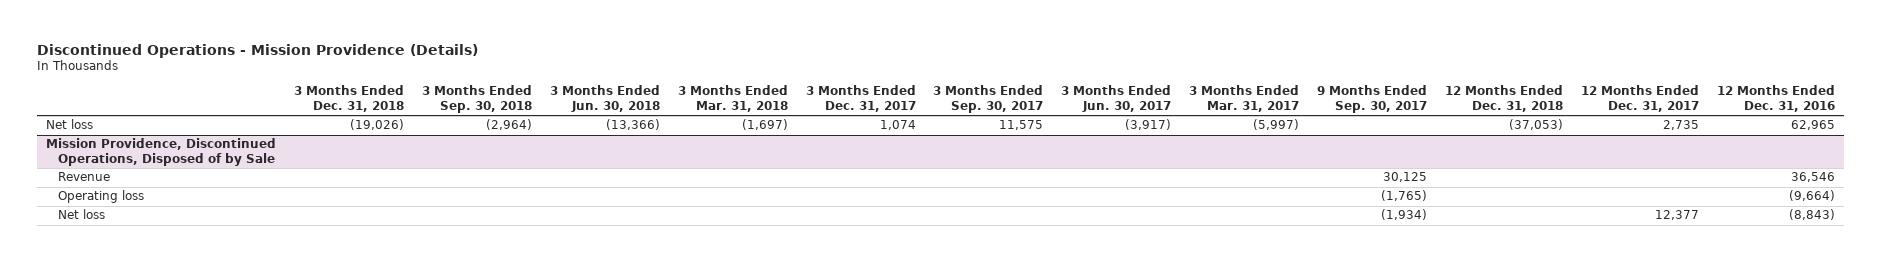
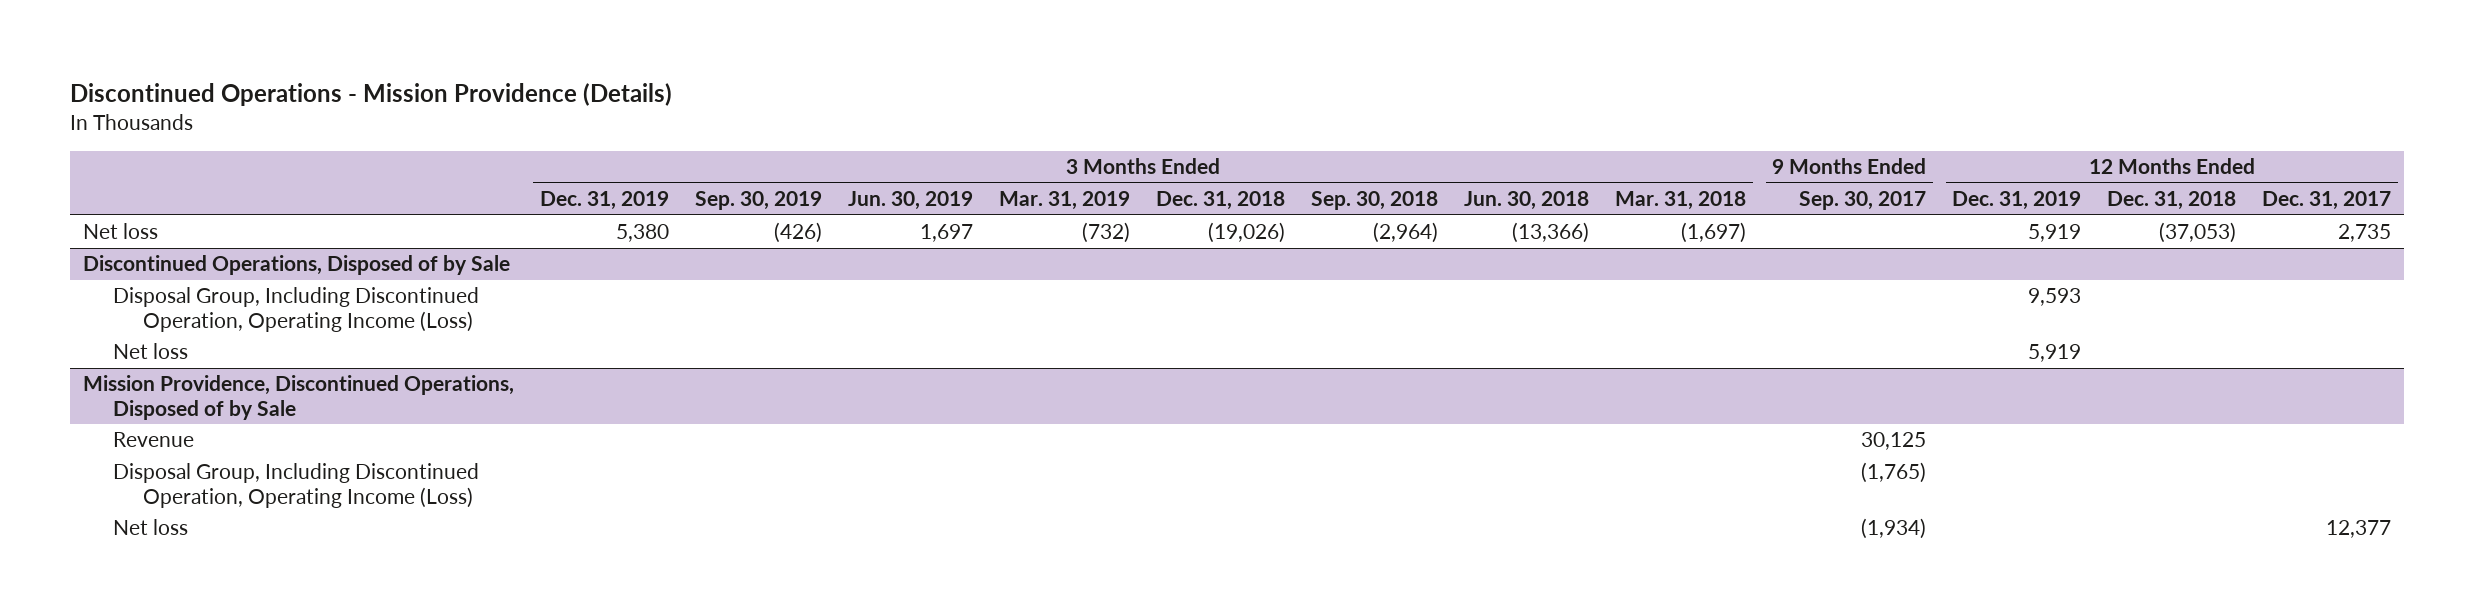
[805,85,916,113] 3 Months Ended Dec. 31, 2017 -> none
[933,85,1044,114] 3 Months Ended Sep. 30, 2017 -> none
[1061,85,1172,113] 3 Months Ended Jun. 30, 2017 -> none
[1189,85,1300,113] 3 Months Ended Mar. 31, 2017 -> none
[1716,85,1835,113] 12 Months Ended Dec. 31, 2016 -> none
none -> [539,191,669,211] Dec. 31, 2019
none -> [695,191,823,211] Sep. 30, 2019
none -> [848,191,974,211] Jun. 30, 2019
none -> [999,191,1131,211] Mar. 31, 2019
none -> [1952,191,2082,211] Dec. 31, 2019
none -> [82,255,510,276] Discontinued Operations, Disposed of by Sale
none -> [112,287,479,332] Disposal Group, Including Discontinued Operation, Operating Income (Loss)
none -> [112,343,188,360] Net loss
[58,190,145,204] Operating loss -> [112,463,479,508] Disposal Group, Including Discontinued Operation, Operating Income (Loss)

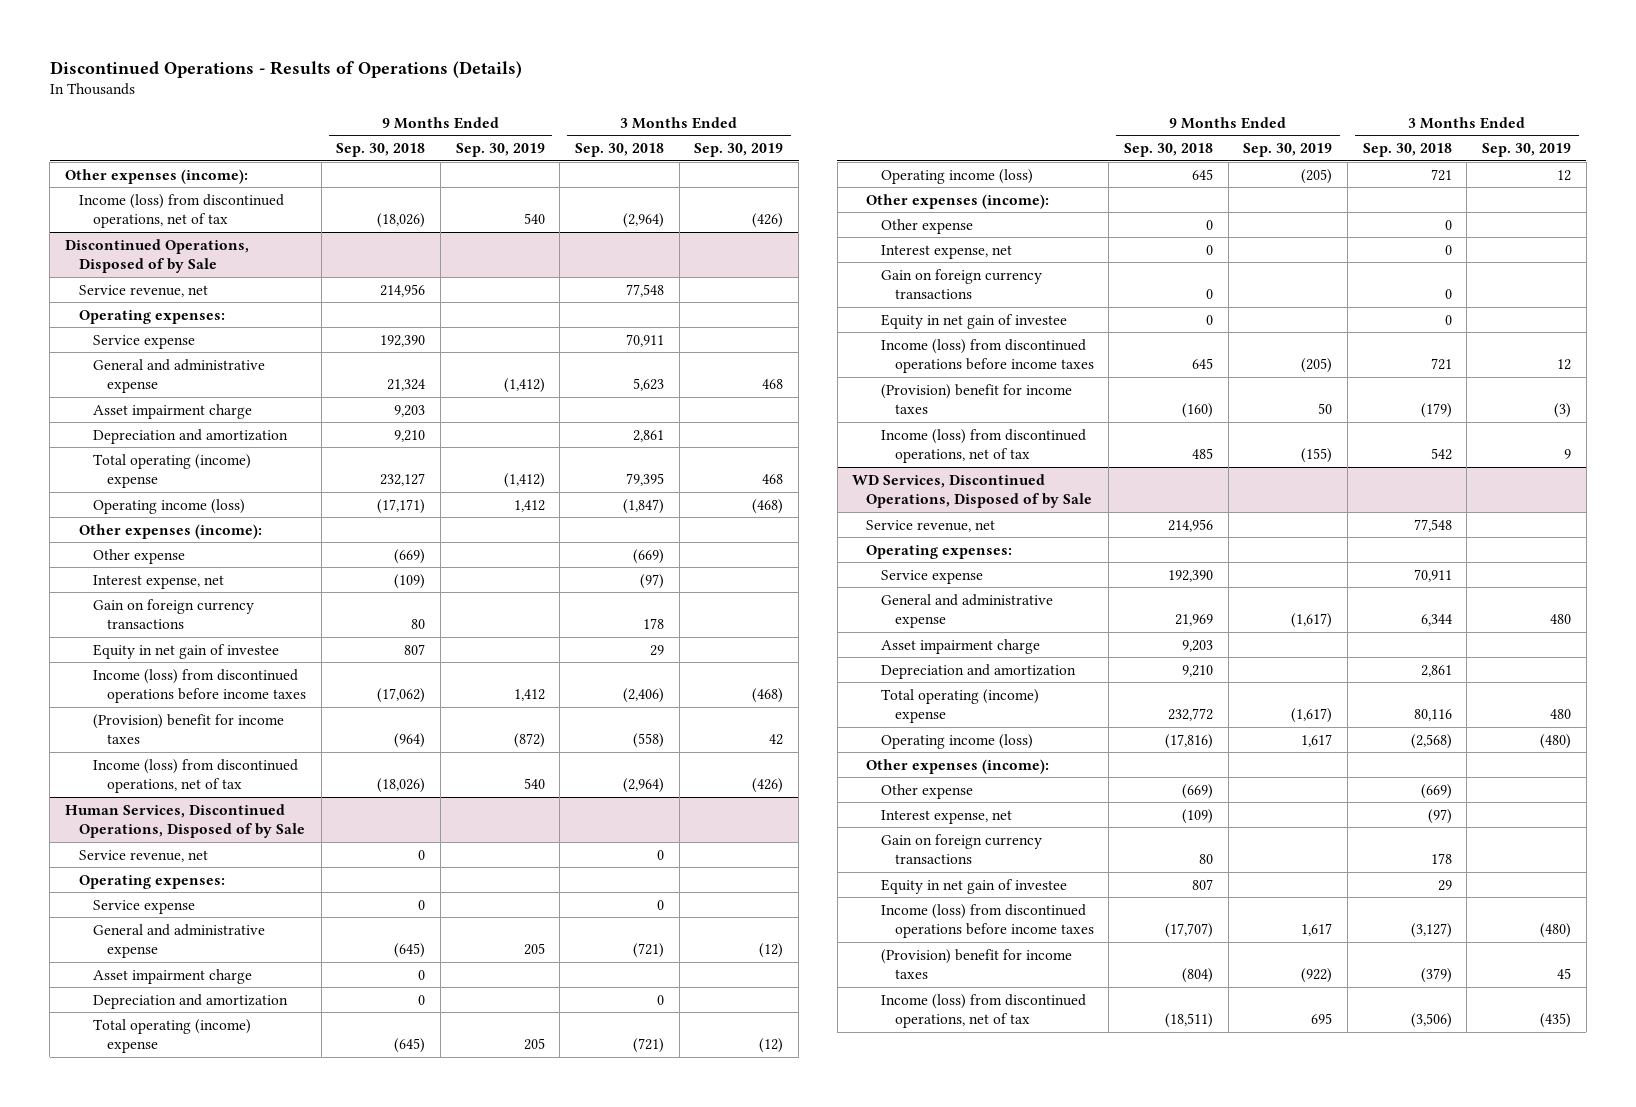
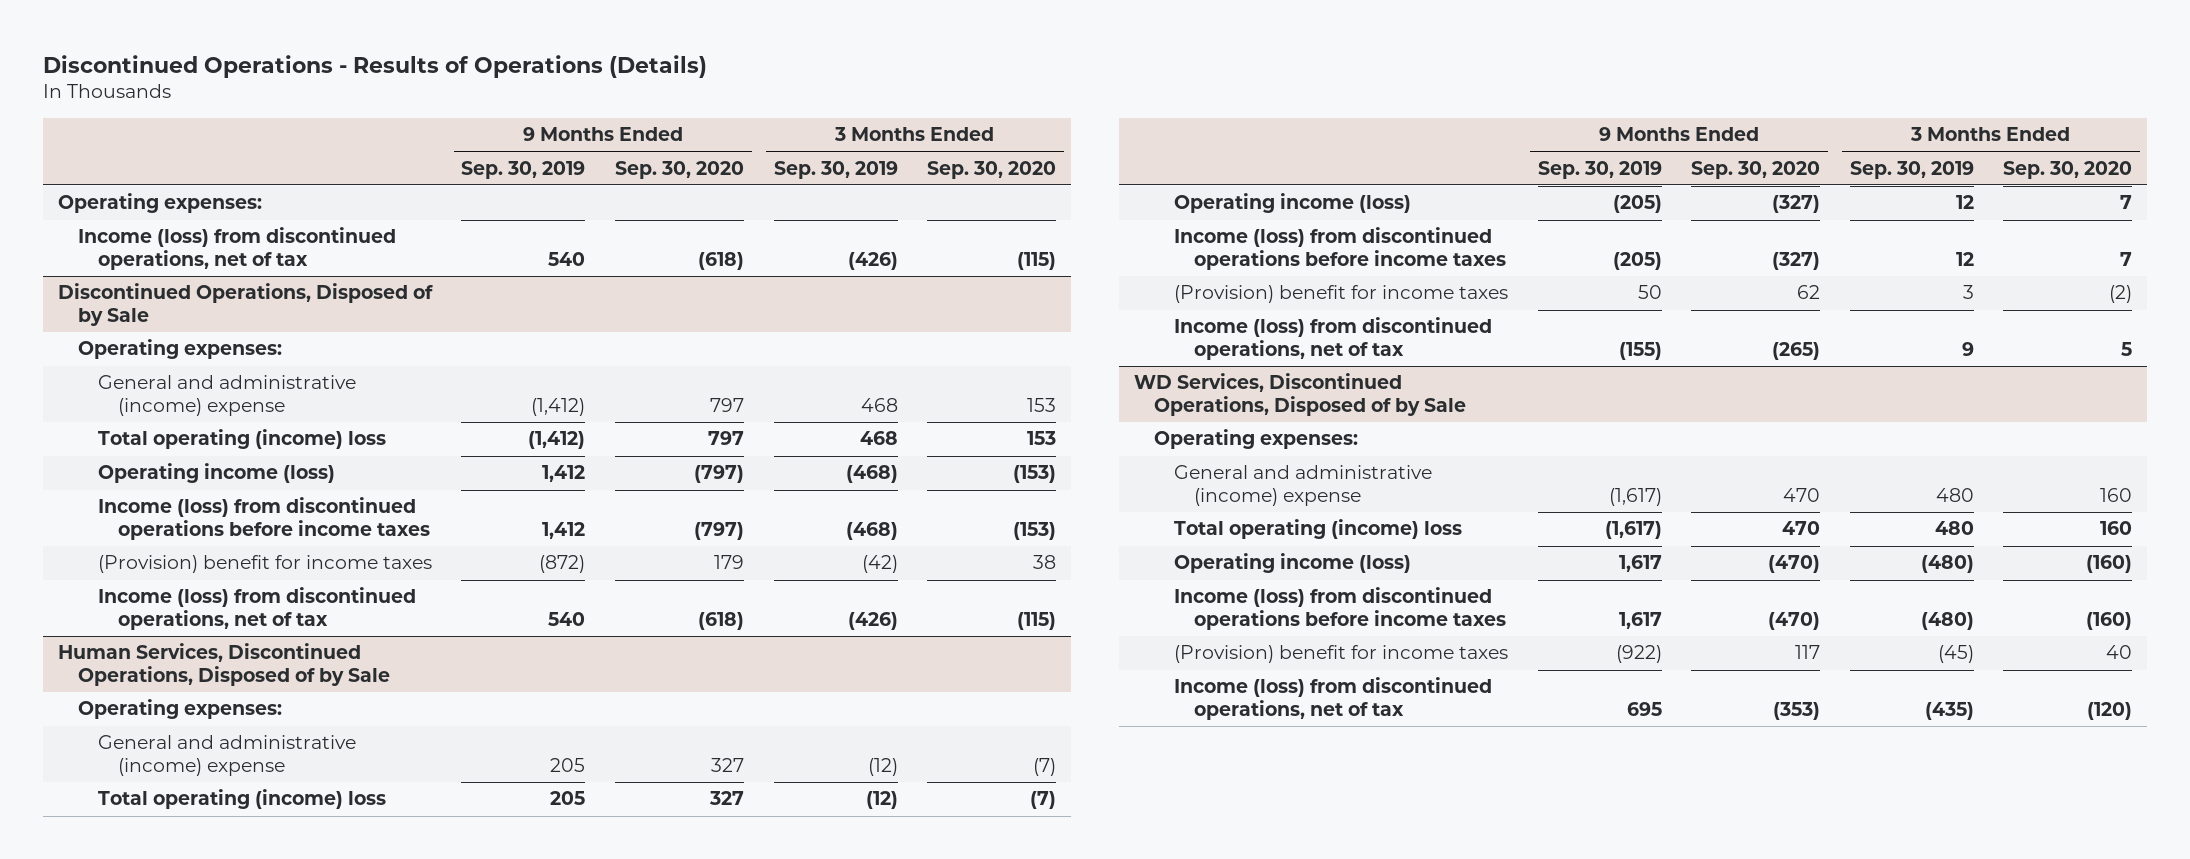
[336,142,426,157] Sep. 30, 2018 -> none
[575,142,665,157] Sep. 30, 2018 -> none
none -> [615,160,745,179] Sep. 30, 2020
none -> [927,160,1057,179] Sep. 30, 2020
[64,168,248,184] Other expenses (income): -> none
none -> [57,193,262,214] Operating expenses:
[78,284,208,297] Service revenue, net -> none
[92,334,195,349] Service expense -> none
[92,403,252,419] Asset impairment charge -> none
[92,428,288,444] Depreciation and amortization -> none
[92,358,265,394] General and administrative expense -> [97,375,356,417] General and administrative (income) expense
[92,453,251,489] Total operating (income) expense -> [97,429,386,450] Total operating (income) loss
[78,523,262,539] Other expenses (income): -> none
[92,548,185,564] Other expense -> none
[92,574,224,589] Interest expense, net -> none
[92,598,254,630] Gain on foreign currency transactions -> none
[92,643,279,659] Equity in net gain of investee -> none
[769,734,784,746] 42 -> [861,555,898,574] (42)
[78,849,208,862] Service revenue, net -> none
[92,899,195,914] Service expense -> none
[92,968,252,984] Asset impairment charge -> none
[92,993,288,1009] Depreciation and amortization -> none
[92,923,265,959] General and administrative expense -> [97,735,356,777] General and administrative (income) expense
[92,1018,251,1054] Total operating (income) expense -> [97,789,386,810] Total operating (income) loss
[866,193,1050,209] Other expenses (income): -> none
[880,218,973,234] Other expense -> none
[880,244,1012,259] Interest expense, net -> none
[880,268,1042,300] Gain on foreign currency transactions -> none
[880,313,1067,329] Equity in net gain of investee -> none
[1554,403,1572,419] (3) -> [1962,285,1974,300] 3
[866,519,996,532] Service revenue, net -> none
[880,569,983,584] Service expense -> none
[880,638,1040,654] Asset impairment charge -> none
[880,663,1076,679] Depreciation and amortization -> none
[880,593,1053,629] General and administrative expense -> [1173,465,1432,507] General and administrative (income) expense
[880,688,1039,724] Total operating (income) expense -> [1173,519,1462,540] Total operating (income) loss
[866,758,1050,774] Other expenses (income): -> none
[880,783,973,799] Other expense -> none
[880,809,1012,824] Interest expense, net -> none
[880,833,1042,865] Gain on foreign currency transactions -> none
[880,878,1067,894] Equity in net gain of investee -> none
[1557,968,1572,980] 45 -> [1937,645,1974,664] (45)

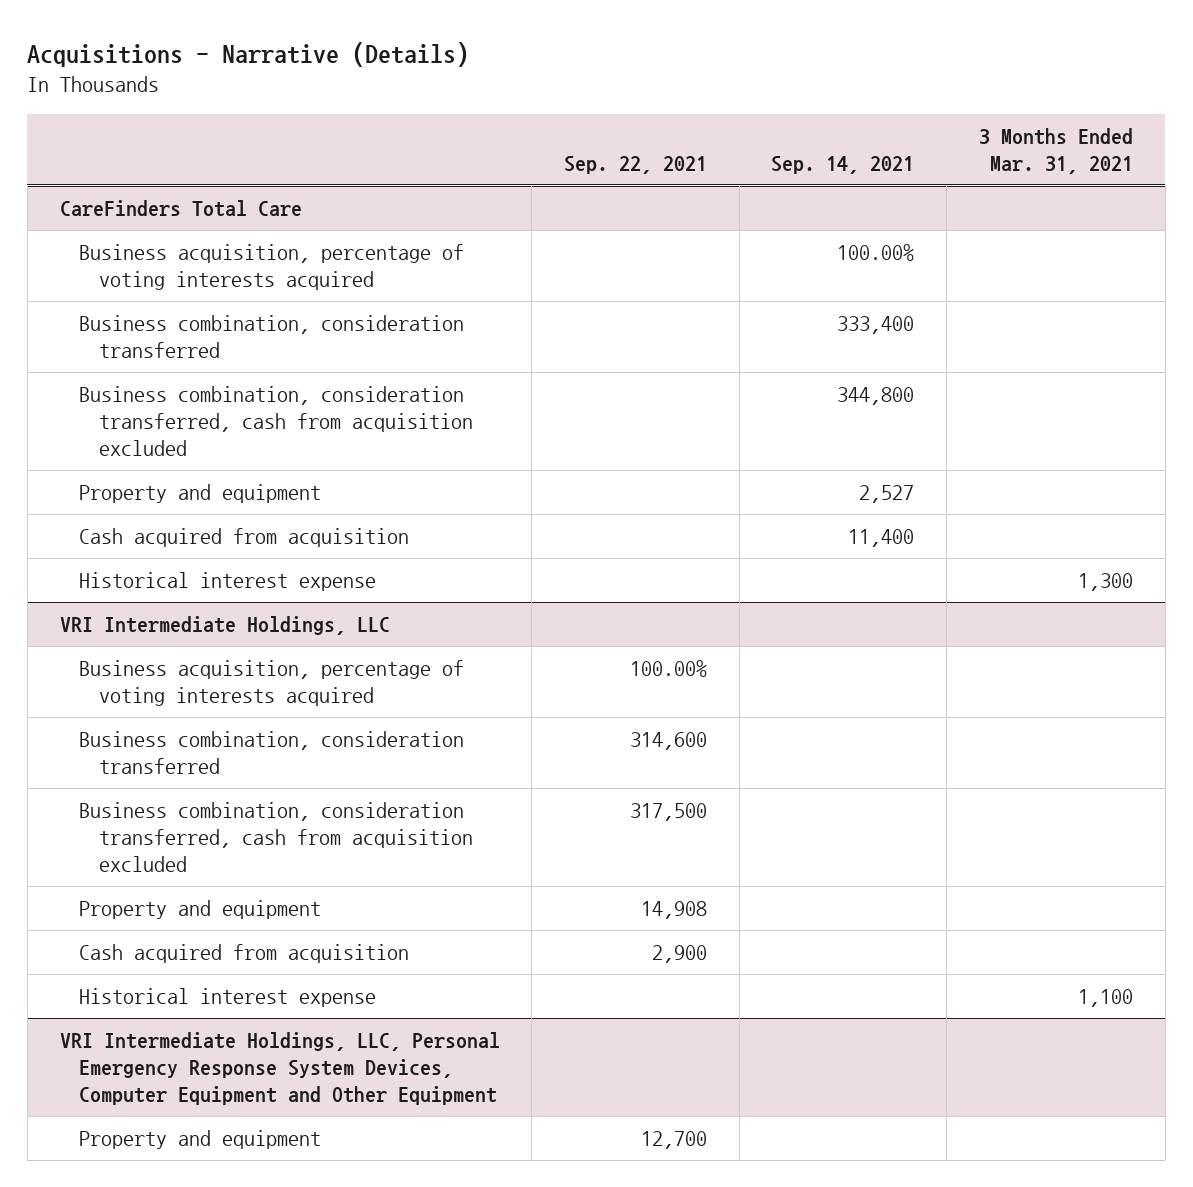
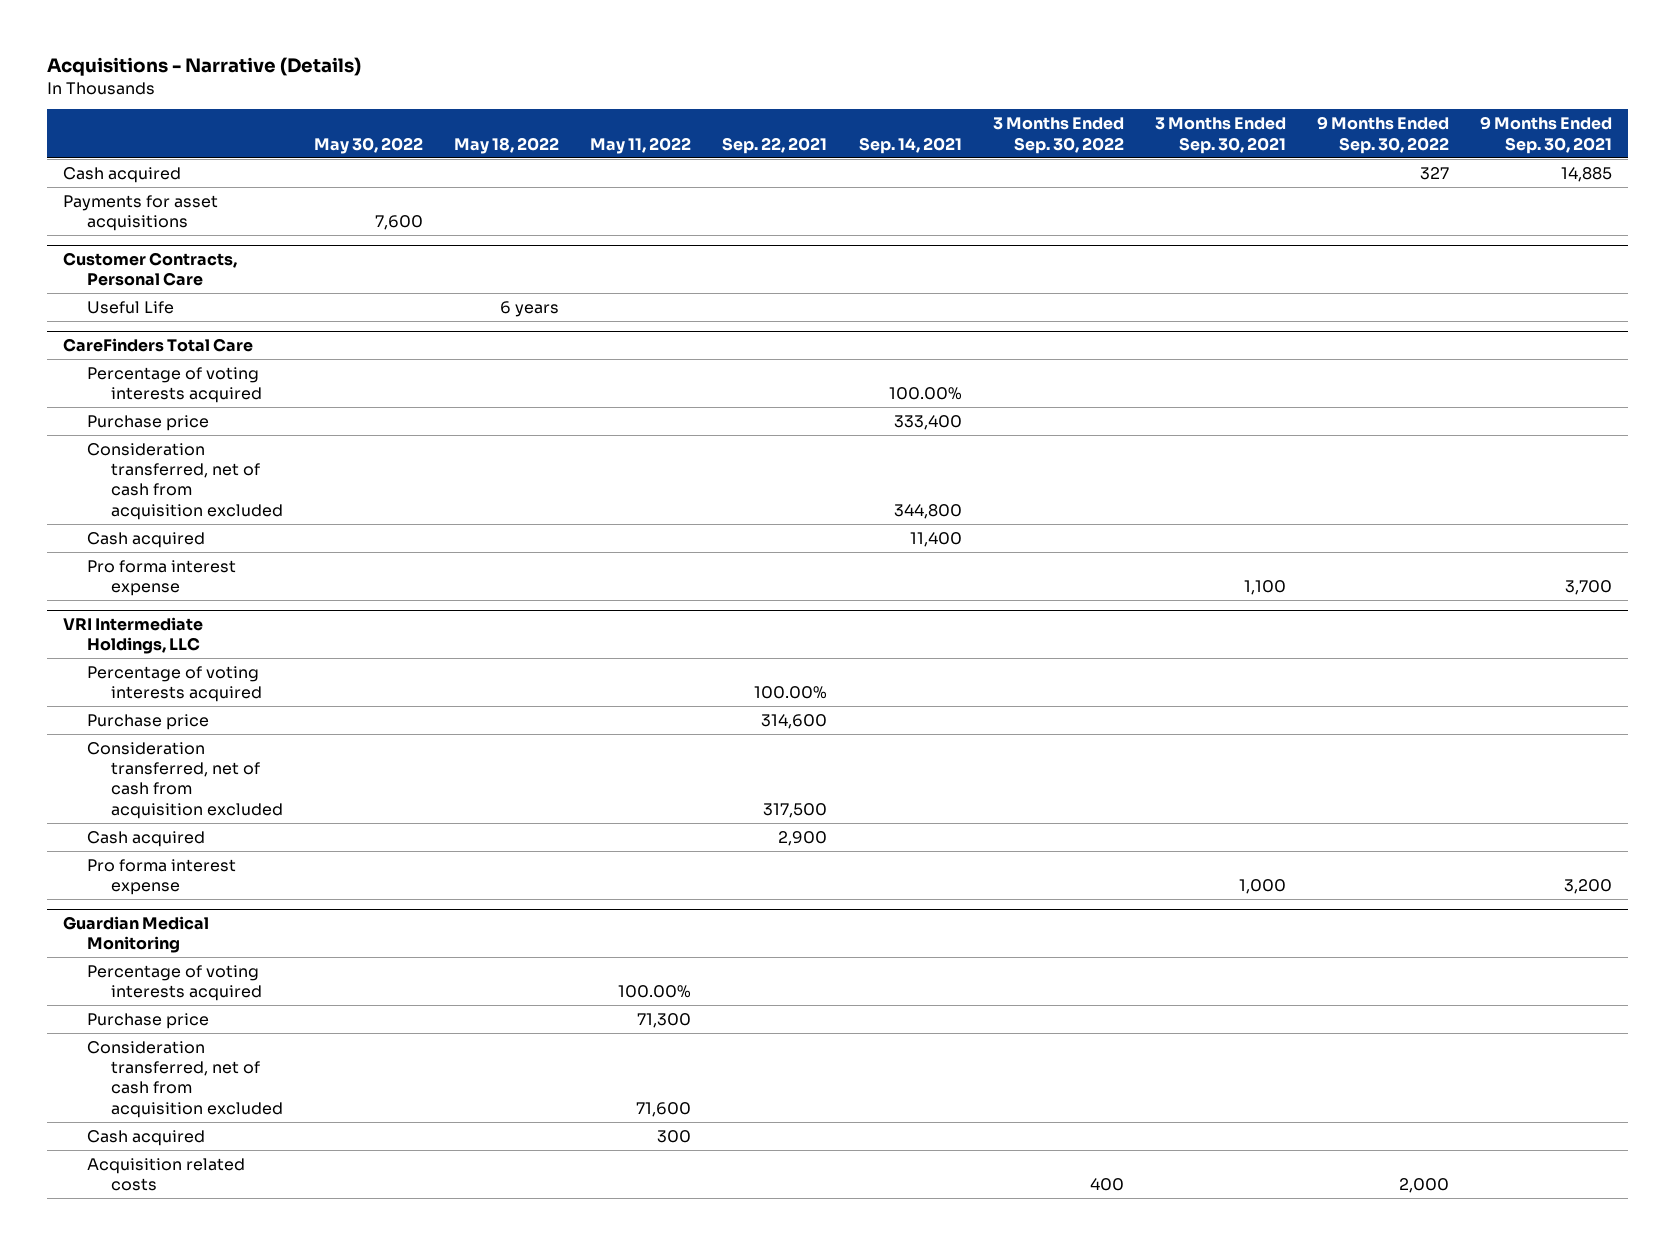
[978,127,1133,174] 3 Months Ended Mar. 31, 2021 -> none
none -> [314,136,424,154] May 30, 2022
none -> [454,136,560,154] May 18, 2022
none -> [590,136,692,154] May 11, 2022
none -> [992,117,1124,154] 3 Months Ended Sep. 30, 2022
none -> [1154,117,1286,154] 3 Months Ended Sep. 30, 2021
none -> [1316,116,1449,154] 9 Months Ended Sep. 30, 2022
none -> [1480,116,1613,154] 9 Months Ended Sep. 30, 2021
none -> [62,166,181,183] Cash acquired
none -> [62,194,218,232] Payments for asset acquisitions
none -> [62,251,237,287] Customer Contracts, Personal Care
none -> [86,300,174,314] Useful Life
[79,484,322,504] Property and equipment -> none
[79,244,465,291] Business acquisition, percentage of voting interests acquired -> [86,366,262,404] Percentage of voting interests acquired
[79,315,465,359] Business combination, consideration transferred -> [86,414,209,431] Purchase price
[79,386,474,456] Business combination, consideration transferred, cash from acquisition excluded -> [86,442,283,520] Consideration transferred, net of cash from acquisition excluded
[79,528,410,548] Cash acquired from acquisition -> [86,531,205,548] Cash acquired
[79,572,377,592] Historical interest expense -> [86,559,236,597] Pro forma interest expense
[79,900,322,920] Property and equipment -> none
[59,1032,500,1105] VRI Intermediate Holdings, LLC, Personal Emergency Response System Devices, Computer Equipment and Other Equipment -> none
[79,1130,322,1150] Property and equipment -> none
[79,660,465,707] Business acquisition, percentage of voting interests acquired -> [86,665,262,703] Percentage of voting interests acquired
[79,731,465,775] Business combination, consideration transferred -> [86,713,209,730] Purchase price
[79,802,474,872] Business combination, consideration transferred, cash from acquisition excluded -> [86,741,283,819] Consideration transferred, net of cash from acquisition excluded
[79,944,410,964] Cash acquired from acquisition -> [86,830,205,847] Cash acquired
[79,988,377,1008] Historical interest expense -> [86,858,236,896] Pro forma interest expense
none -> [62,915,209,954] Guardian Medical Monitoring
none -> [86,964,262,1002] Percentage of voting interests acquired
none -> [86,1012,209,1029] Purchase price
none -> [86,1040,283,1118] Consideration transferred, net of cash from acquisition excluded
none -> [86,1129,205,1146] Cash acquired
none -> [86,1157,245,1192] Acquisition related costs

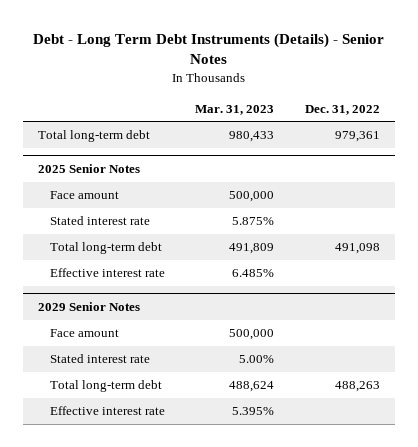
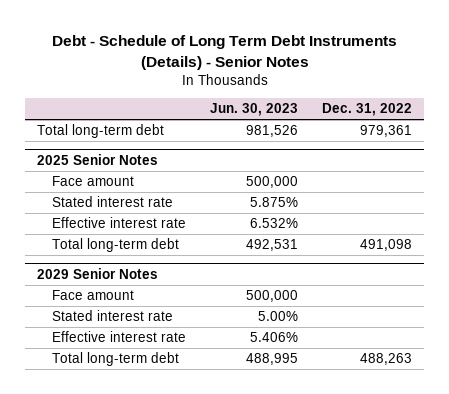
[33,32,385,65] Debt - Long Term Debt Instruments (Details) - Senior Notes -> [51,35,397,70] Debt - Schedule of Long Term Debt Instruments (Details) - Senior Notes
[195,104,275,115] Mar. 31, 2023 -> none
none -> [210,103,299,117] Jun. 30, 2023
[49,242,162,255] Total long-term debt -> [52,238,180,253] Total long-term debt
[49,380,162,393] Total long-term debt -> [52,352,180,367] Total long-term debt

